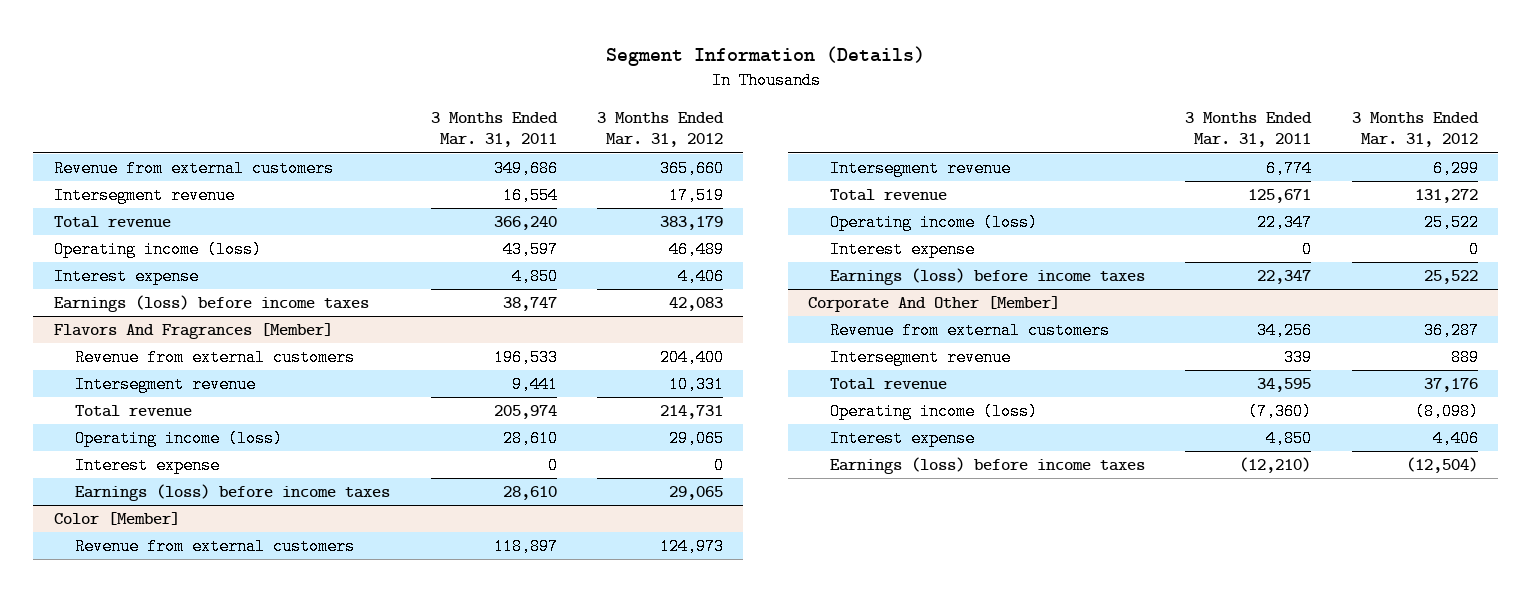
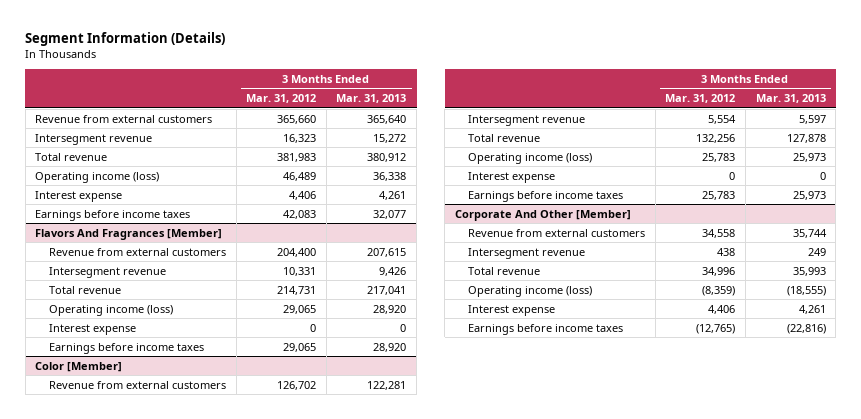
[430,111,558,148] 3 Months Ended Mar. 31, 2011 -> none
none -> [336,94,407,104] Mar. 31, 2013
[669,187,725,205] 17,519 -> [283,133,317,143] 16,323
[660,216,724,231] 383,179 -> [277,152,317,162] 381,983
[53,295,369,313] Earnings (loss) before income taxes -> [35,209,191,221] Earnings before income taxes
[75,484,391,502] Earnings (loss) before income taxes -> [49,342,205,354] Earnings before income taxes
[660,538,725,556] 124,973 -> [277,380,317,390] 126,702
[1432,160,1479,178] 6,299 -> [708,114,737,124] 5,554
[1414,189,1478,204] 131,272 -> [696,133,736,143] 132,256
[1423,214,1479,232] 25,522 -> [702,152,736,162] 25,783
[829,268,1145,286] Earnings (loss) before income taxes -> [468,190,624,202] Earnings before income taxes
[1423,270,1478,285] 25,522 -> [702,190,736,200] 25,783
[1423,322,1479,340] 36,287 -> [702,228,736,238] 34,558
[1450,349,1479,367] 889 -> [717,247,736,256] 438
[1423,378,1478,393] 37,176 -> [702,266,736,276] 34,996
[1414,403,1479,421] (8,098) -> [702,285,736,296] (8,359)
[829,457,1145,475] Earnings (loss) before income taxes -> [468,323,624,335] Earnings before income taxes
[1405,457,1478,474] (12,504) -> [696,323,736,334] (12,765)

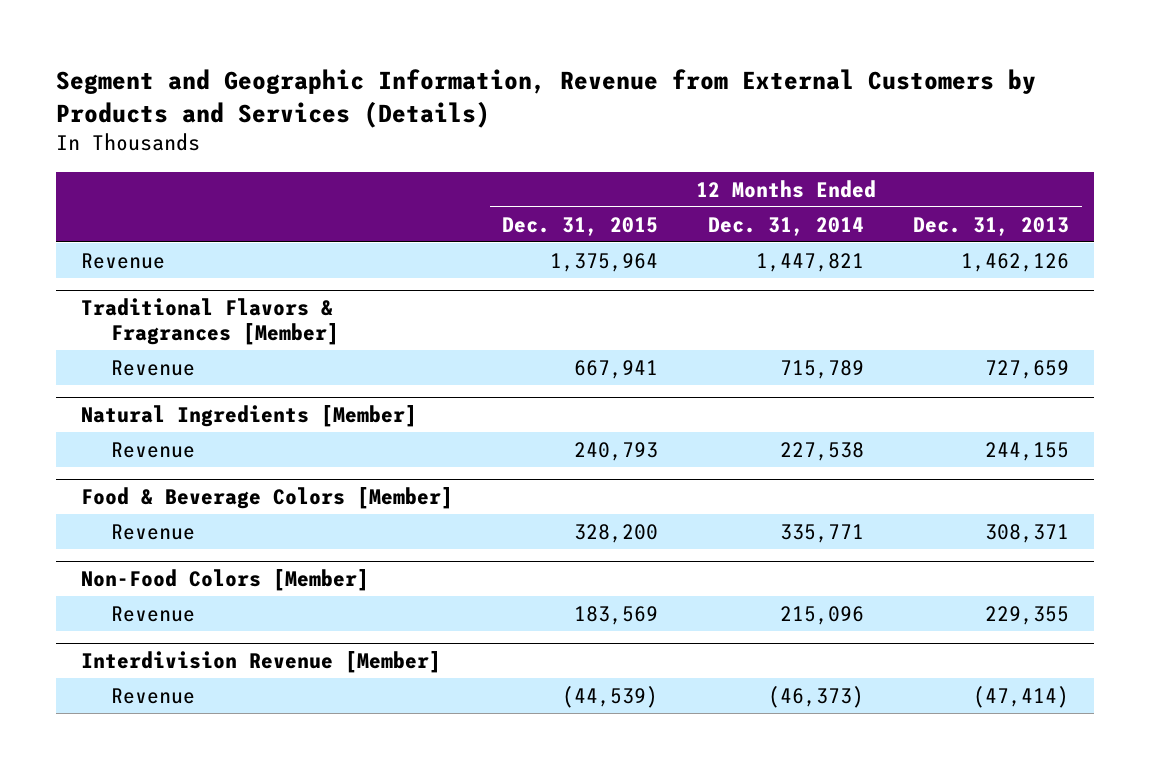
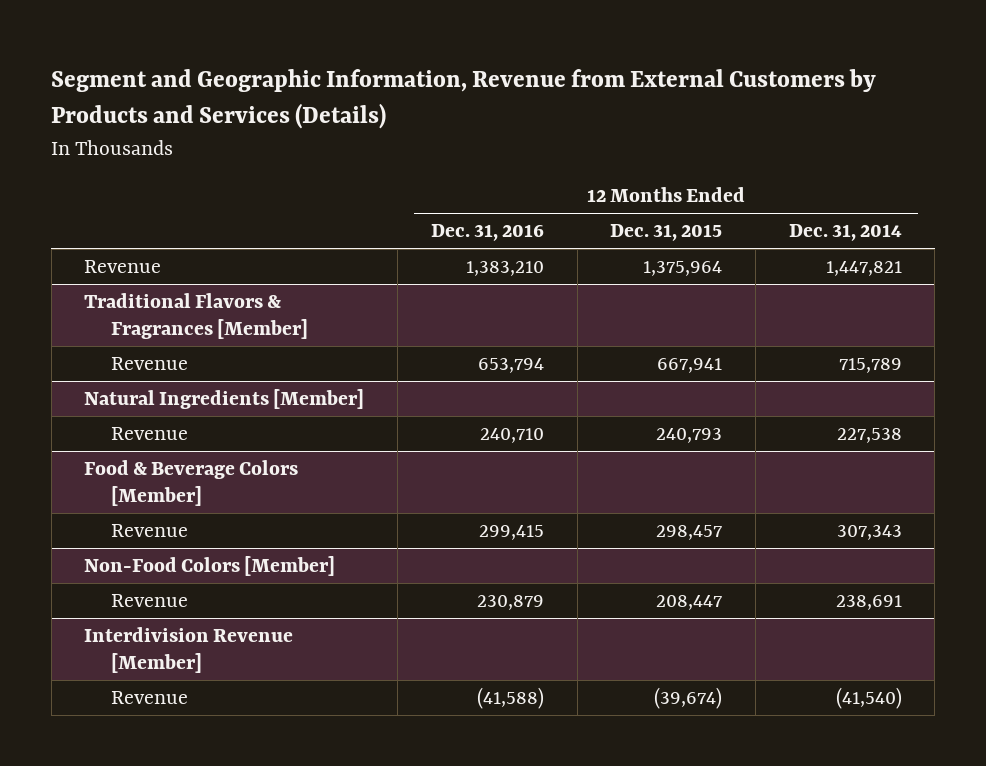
[913,216,1070,236] Dec. 31, 2013 -> none
none -> [430,224,544,242] Dec. 31, 2016
[574,523,659,543] 328,200 -> [656,525,723,541] 298,457
[779,523,864,543] 335,771 -> [836,525,902,541] 307,343
[574,605,659,625] 183,569 -> [656,595,723,611] 208,447
[779,605,864,625] 215,096 -> [835,595,902,611] 238,691
[562,685,659,708] (44,539) -> [654,687,723,710] (39,674)
[767,685,864,708] (46,373) -> [835,687,902,710] (41,540)

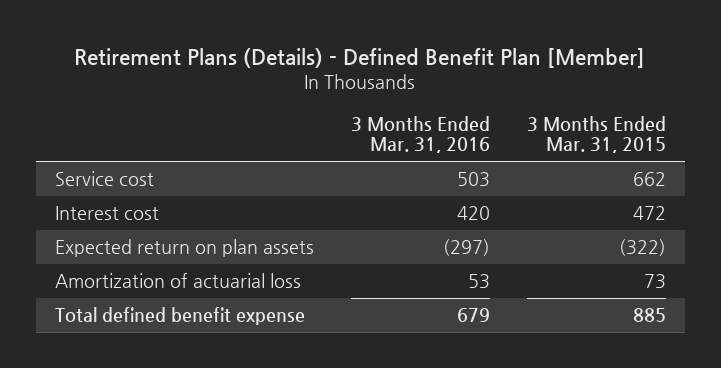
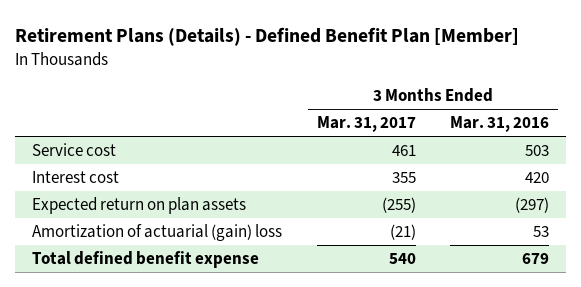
[527,115,667,154] 3 Months Ended Mar. 31, 2015 -> none
none -> [316,116,416,133] Mar. 31, 2017
[54,273,301,289] Amortization of actuarial loss -> [32,224,283,242] Amortization of actuarial (gain) loss

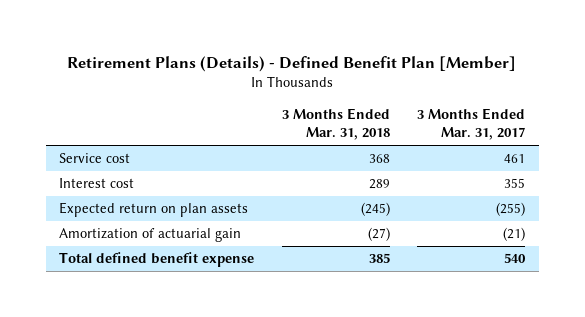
[450,116,550,133] Mar. 31, 2016 -> none
none -> [281,107,390,141] 3 Months Ended Mar. 31, 2018
[32,224,283,242] Amortization of actuarial (gain) loss -> [59,228,242,243] Amortization of actuarial gain

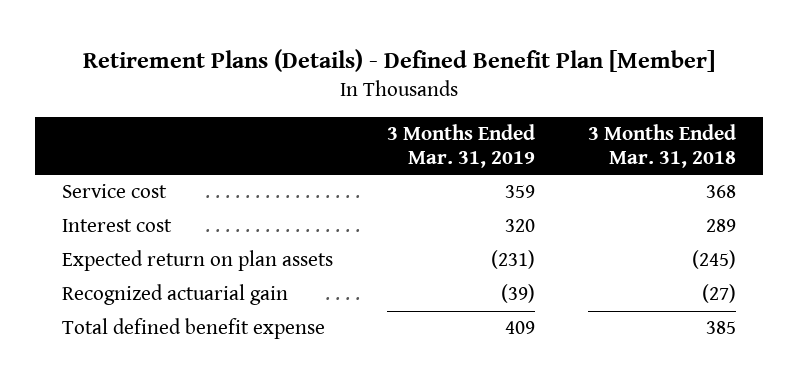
[417,107,526,141] 3 Months Ended Mar. 31, 2017 -> none
none -> [386,123,535,168] 3 Months Ended Mar. 31, 2019
[59,228,242,243] Amortization of actuarial gain -> [62,284,289,306] Recognized actuarial gain

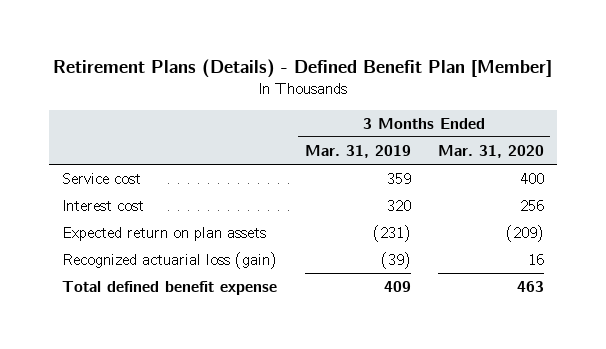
[588,123,737,168] 3 Months Ended Mar. 31, 2018 -> none
none -> [437,144,544,158] Mar. 31, 2020
[62,284,289,306] Recognized actuarial gain -> [62,251,278,269] Recognized actuarial loss (gain)

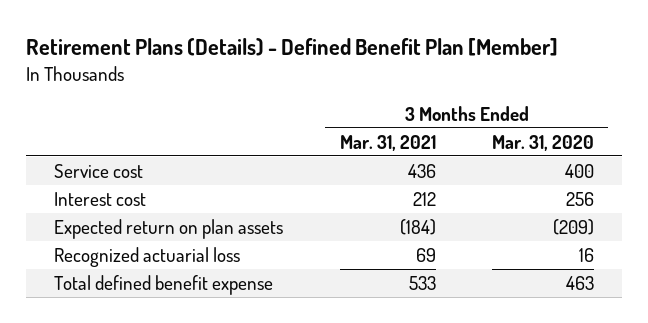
[304,144,411,158] Mar. 31, 2019 -> none
none -> [339,134,436,151] Mar. 31, 2021
[62,251,278,269] Recognized actuarial loss (gain) -> [53,246,240,267] Recognized actuarial loss

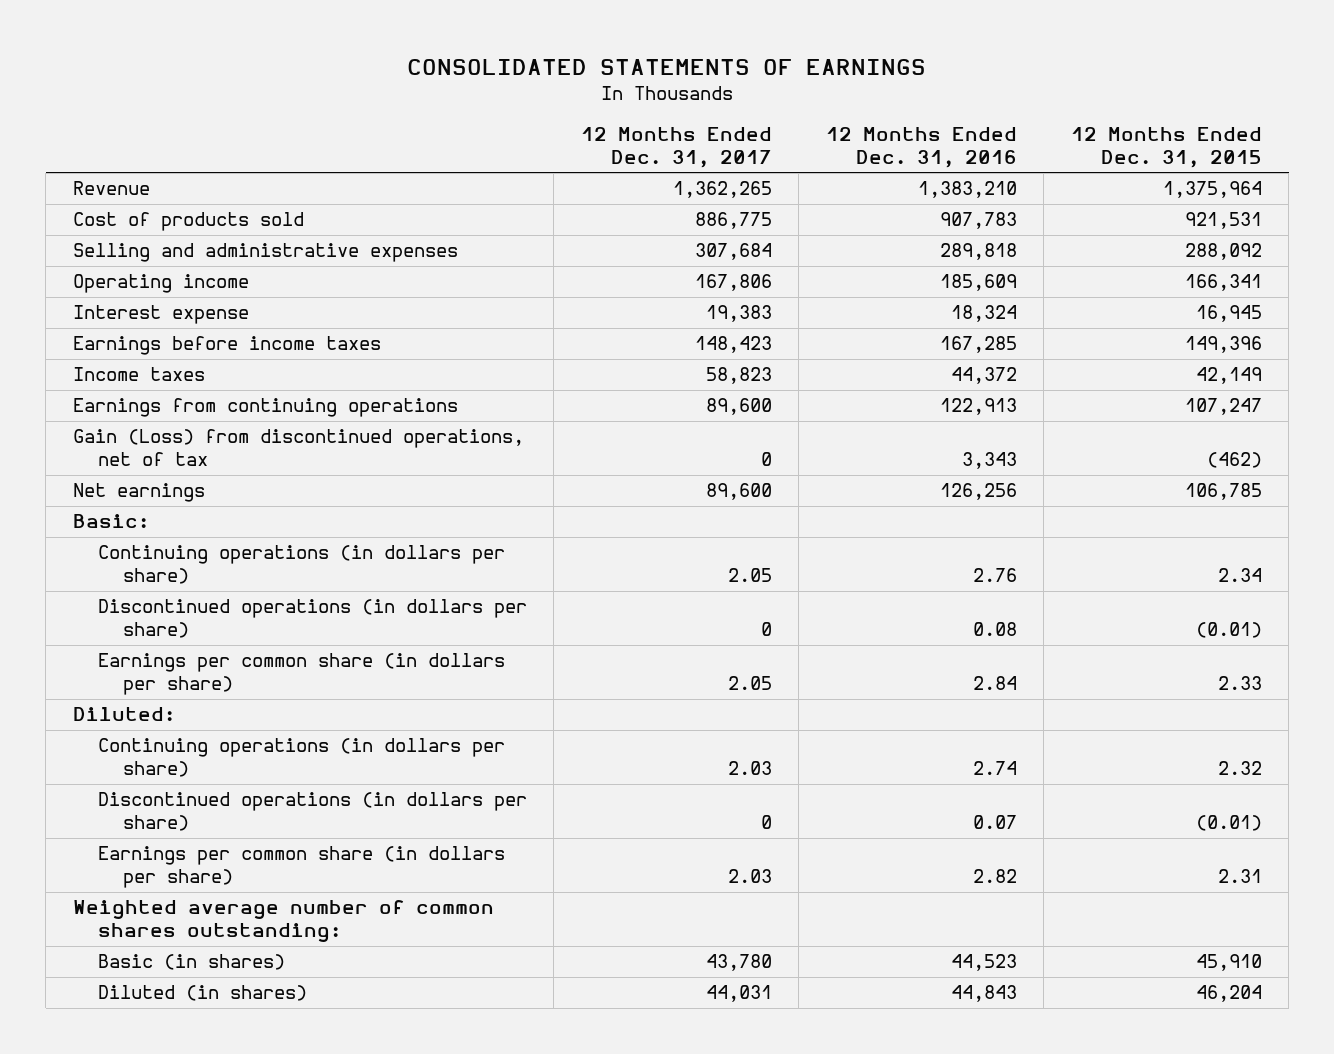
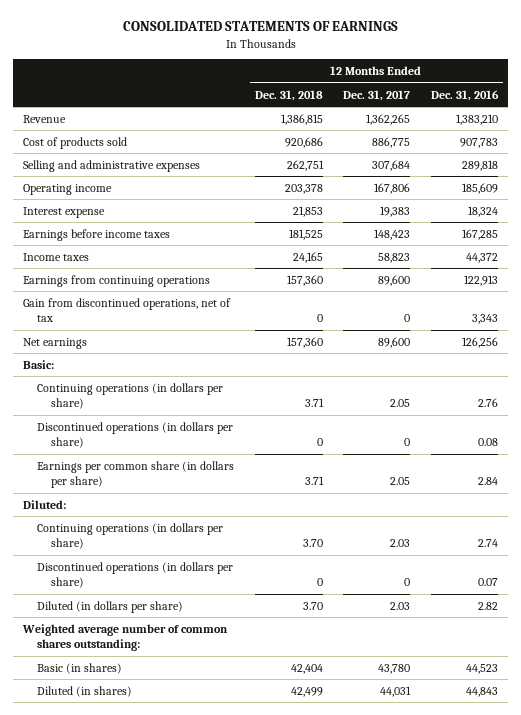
[1070,127,1262,169] 12 Months Ended Dec. 31, 2015 -> none
none -> [254,89,323,101] Dec. 31, 2018
[72,429,524,467] Gain (Loss) from discontinued operations, net of tax -> [23,297,232,323] Gain from discontinued operations, net of tax
[97,846,505,889] Earnings per common share (in dollars per share) -> [37,600,184,613] Diluted (in dollars per share)

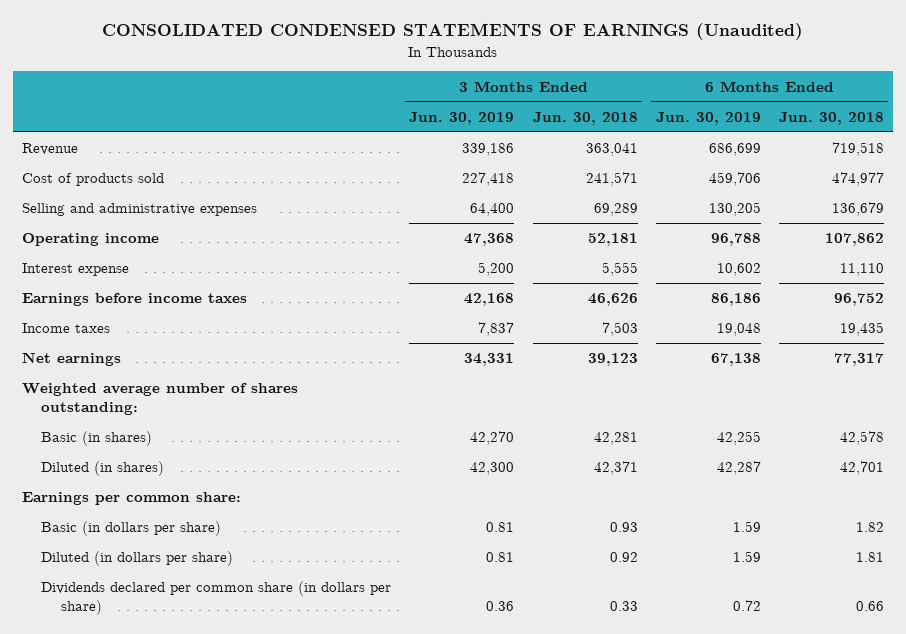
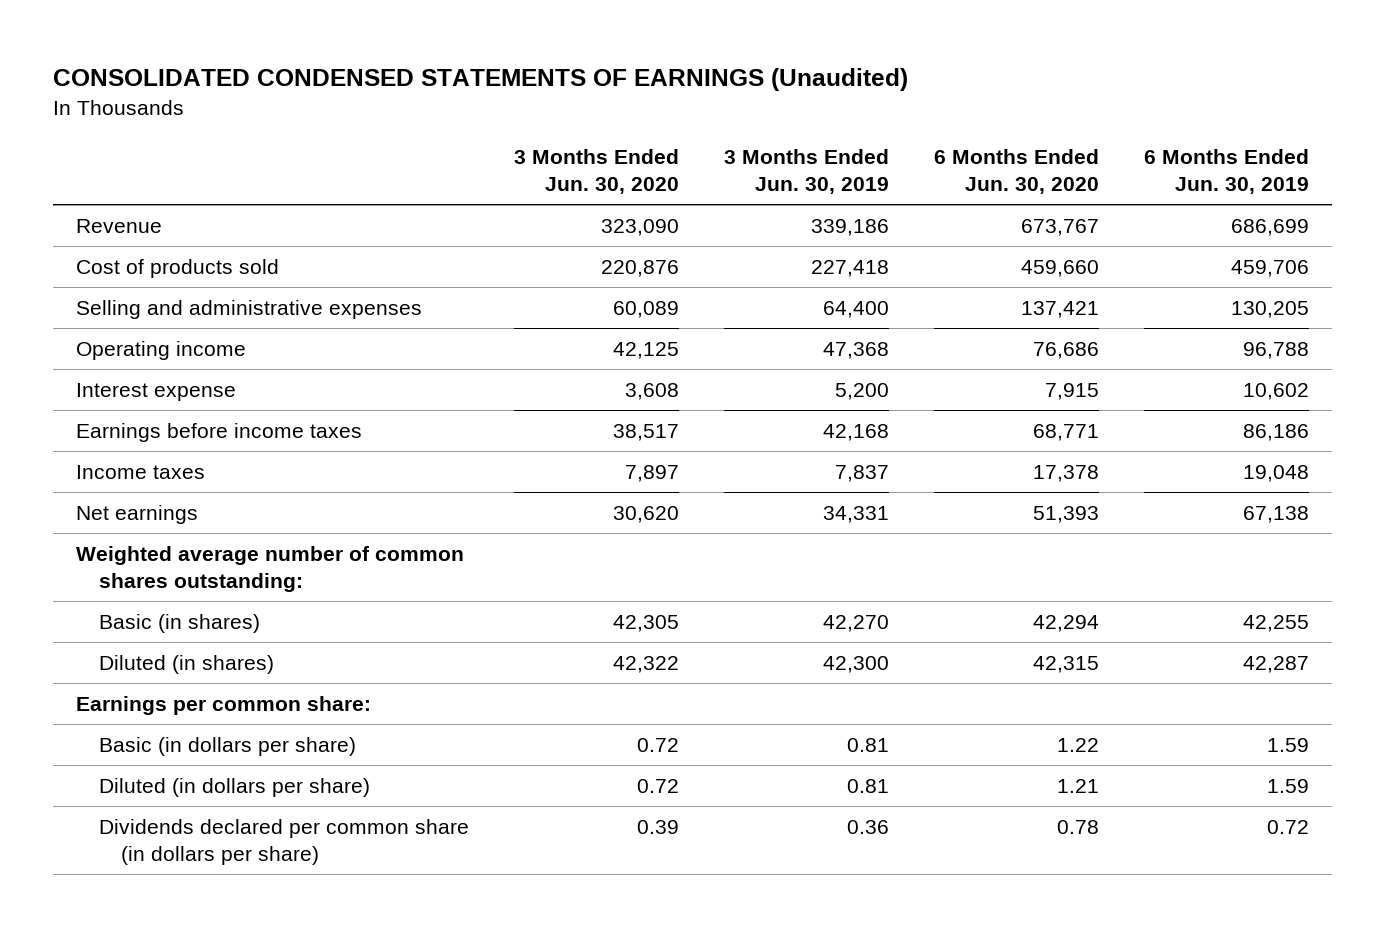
[532,111,638,125] Jun. 30, 2018 -> none
[778,111,884,125] Jun. 30, 2018 -> none
none -> [513,148,679,194] 3 Months Ended Jun. 30, 2020
none -> [934,148,1100,194] 6 Months Ended Jun. 30, 2020
[22,383,299,415] Weighted average number of shares outstanding: -> [76,545,465,592] Weighted average number of common shares outstanding:

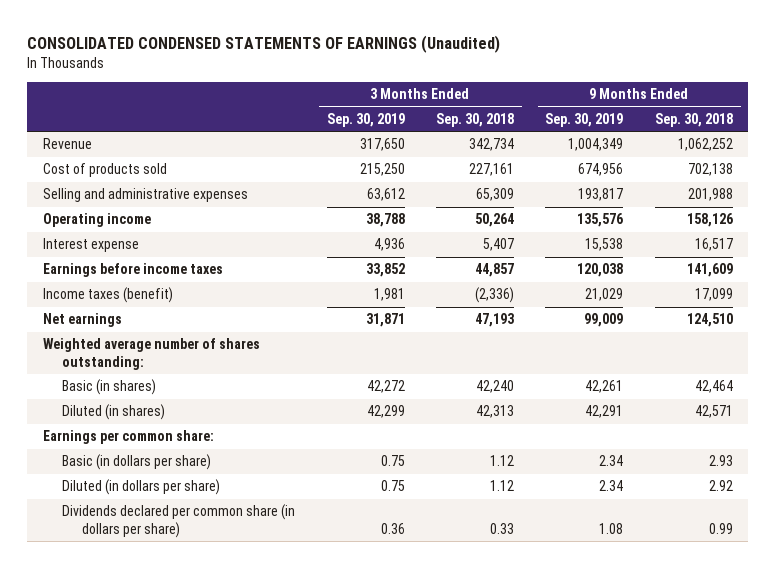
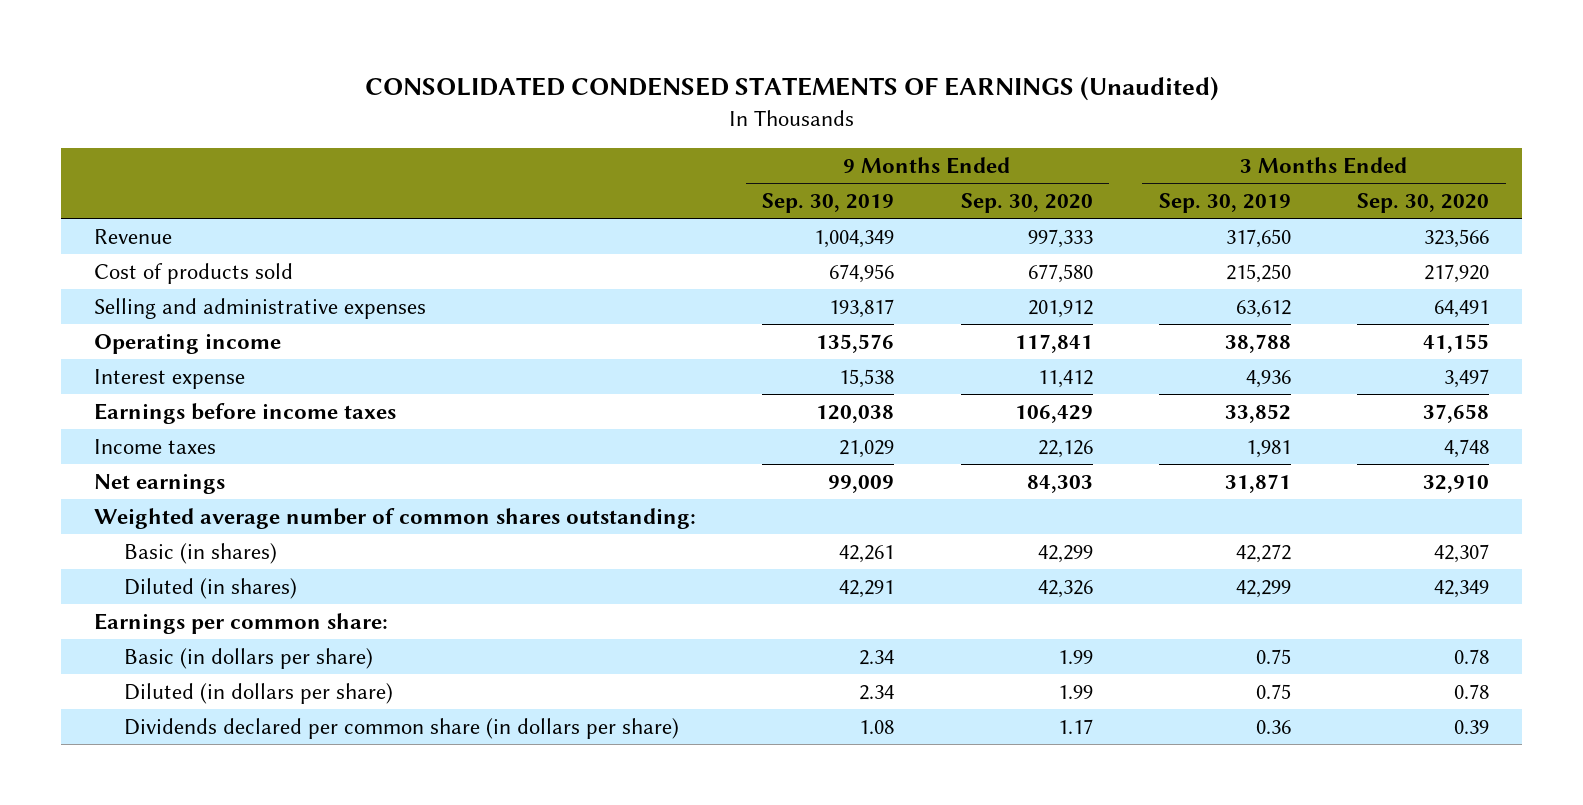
[436,112,515,127] Sep. 30, 2018 -> none
[654,112,733,127] Sep. 30, 2018 -> none
none -> [960,192,1093,213] Sep. 30, 2020
none -> [1357,192,1490,213] Sep. 30, 2020
[42,287,173,304] Income taxes (benefit) -> [93,438,216,454] Income taxes
[42,338,260,370] Weighted average number of shares outstanding: -> [93,507,696,529] Weighted average number of common shares outstanding:

